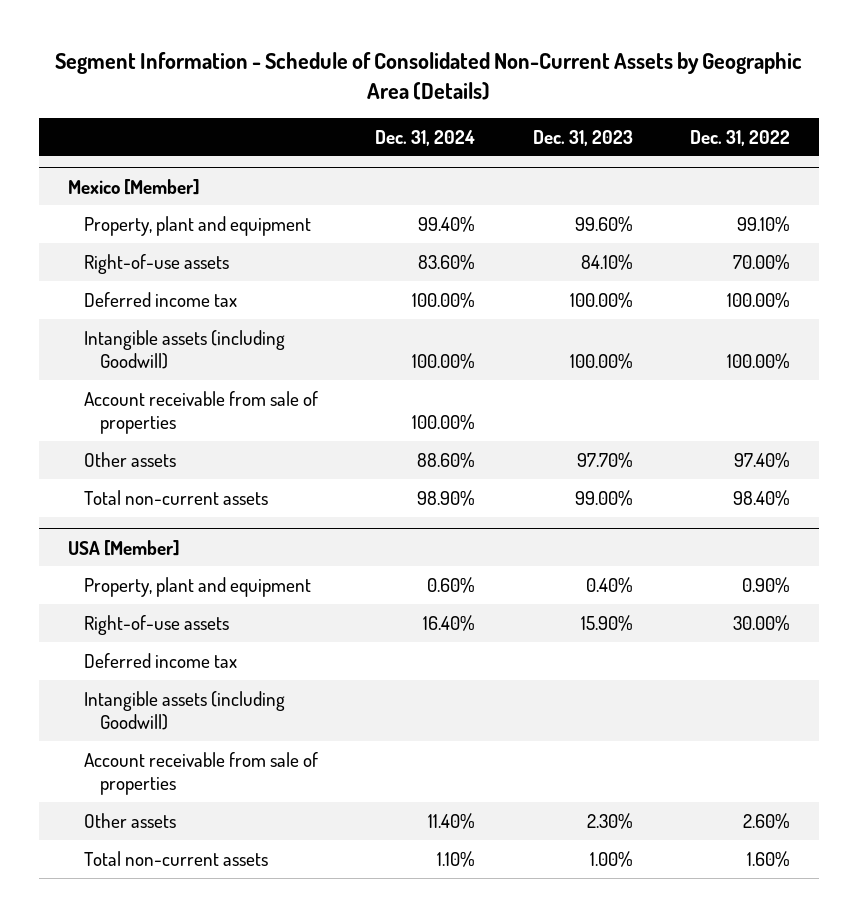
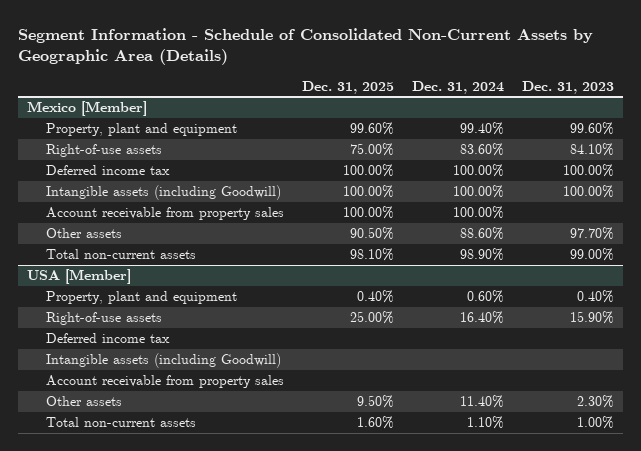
[689,129,790,146] Dec. 31, 2022 -> none
none -> [302,80,395,94] Dec. 31, 2025
[84,390,319,435] Account receivable from sale of properties -> [46,207,285,221] Account receivable from property sales
[84,751,319,796] Account receivable from sale of properties -> [46,375,285,389] Account receivable from property sales

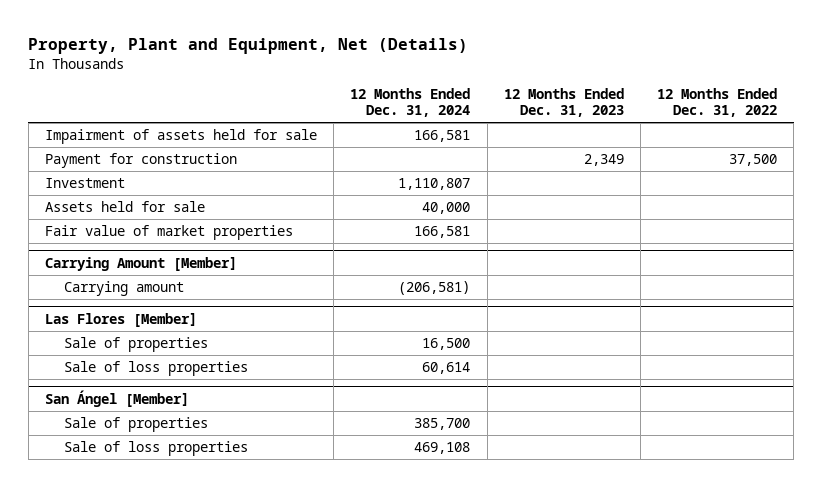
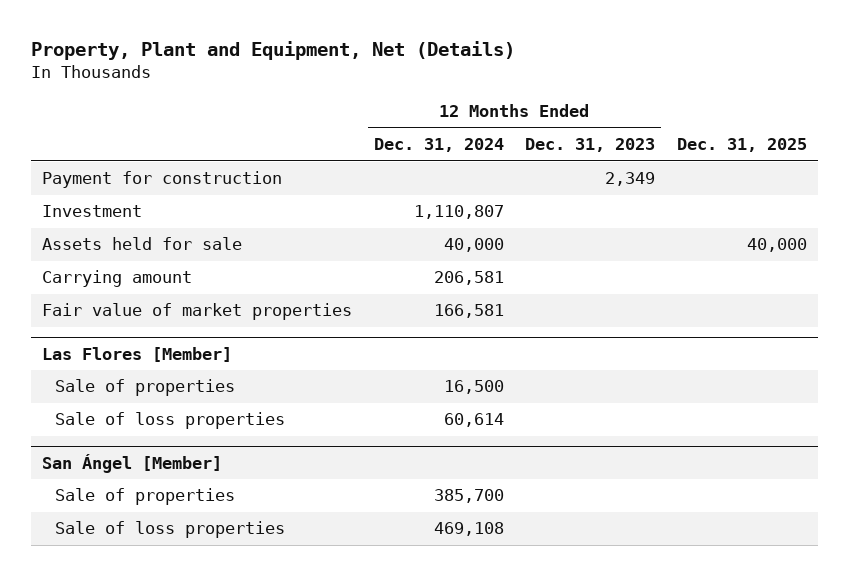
[656,88,777,118] 12 Months Ended Dec. 31, 2022 -> none
none -> [676,138,807,153] Dec. 31, 2025
[45,128,318,144] Impairment of assets held for sale -> none
none -> [42,270,193,288] Carrying amount
[45,256,238,271] Carrying Amount [Member] -> none
[64,280,185,296] Carrying amount -> none

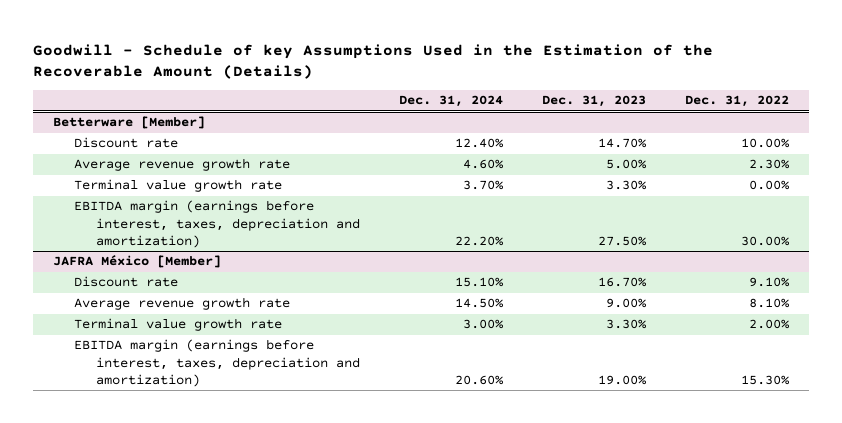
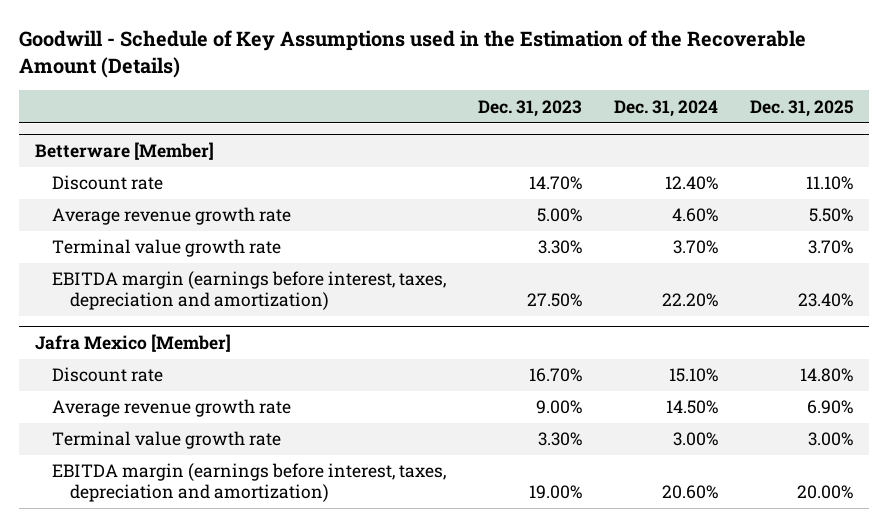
[33,43,714,80] Goodwill - Schedule of key Assumptions Used in the Estimation of the Recoverable Amount (Details) -> [18,29,806,78] Goodwill - Schedule of Key Assumptions used in the Estimation of the Recoverable Amount (Details)
[685,95,790,108] Dec. 31, 2022 -> none
none -> [750,99,854,117] Dec. 31, 2025
[52,255,221,269] JAFRA México [Member] -> [34,333,231,352] Jafra Mexico [Member]

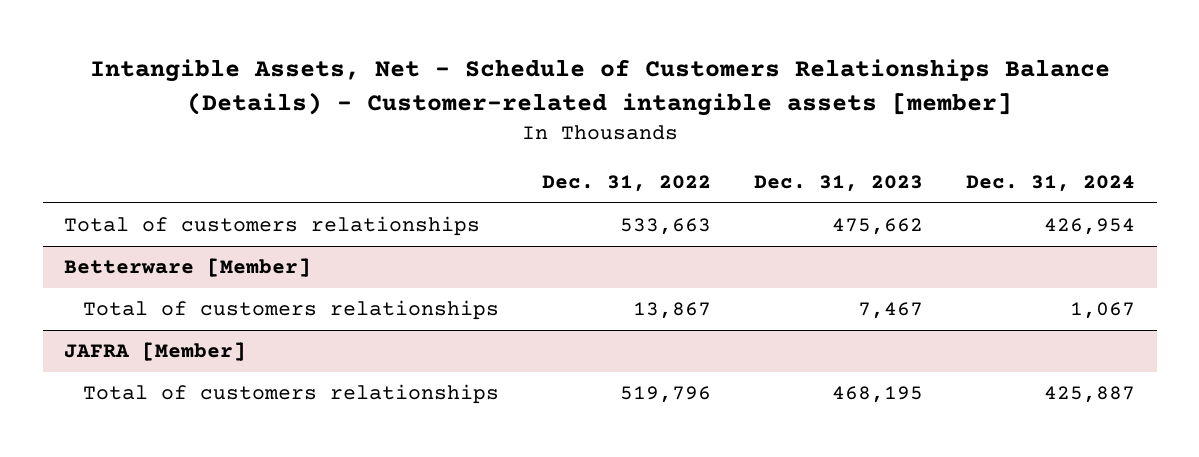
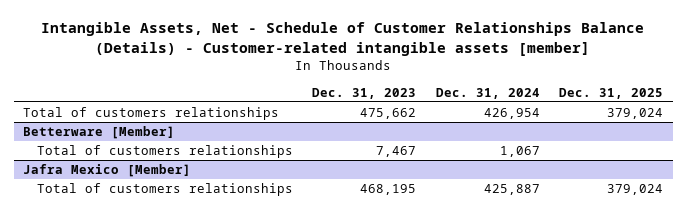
[89,59,1110,116] Intangible Assets, Net - Schedule of Customers Relationships Balance (Details) - Customer-related intangible assets [member] -> [41,22,645,56] Intangible Assets, Net - Schedule of Customer Relationships Balance (Details) - Customer-related intangible assets [member]
[541,174,711,192] Dec. 31, 2022 -> none
none -> [559,87,664,99] Dec. 31, 2025
[64,342,247,362] JAFRA [Member] -> [23,164,192,178] Jafra Mexico [Member]

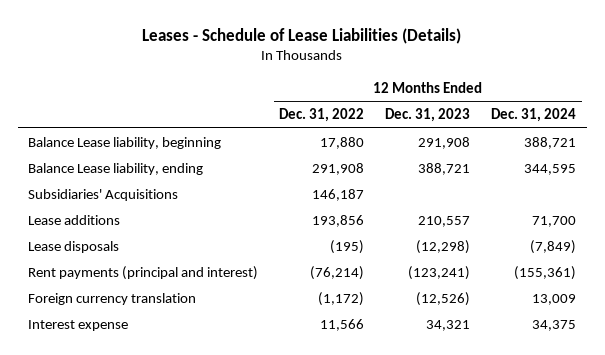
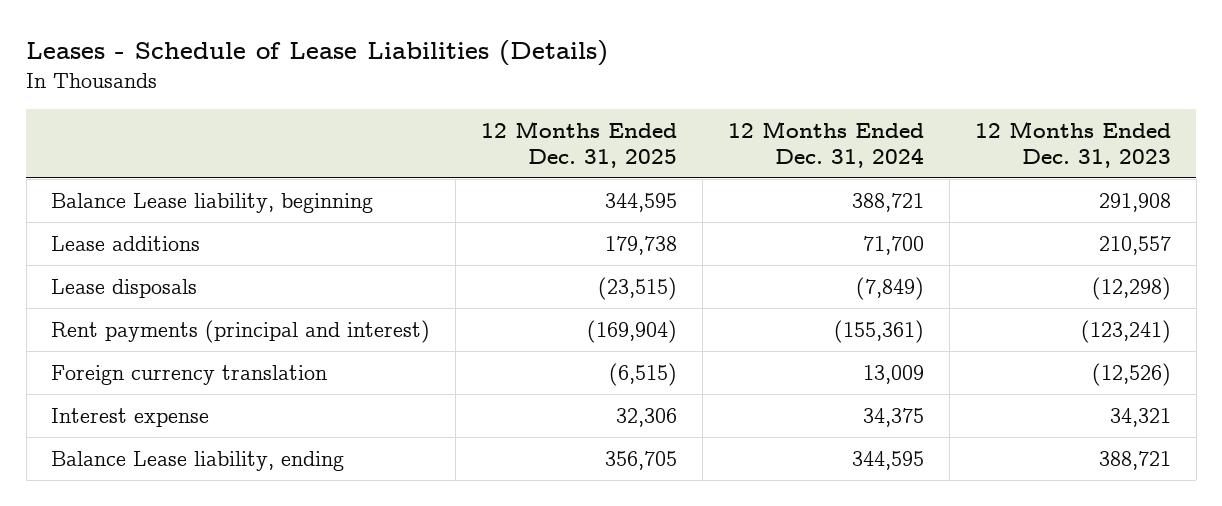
[279,108,365,123] Dec. 31, 2022 -> none
none -> [481,120,678,168] 12 Months Ended Dec. 31, 2025
[28,188,179,201] Subsidiaries' Acquisitions -> none
[28,162,204,175] Balance Lease liability, ending -> [51,450,345,471] Balance Lease liability, ending

